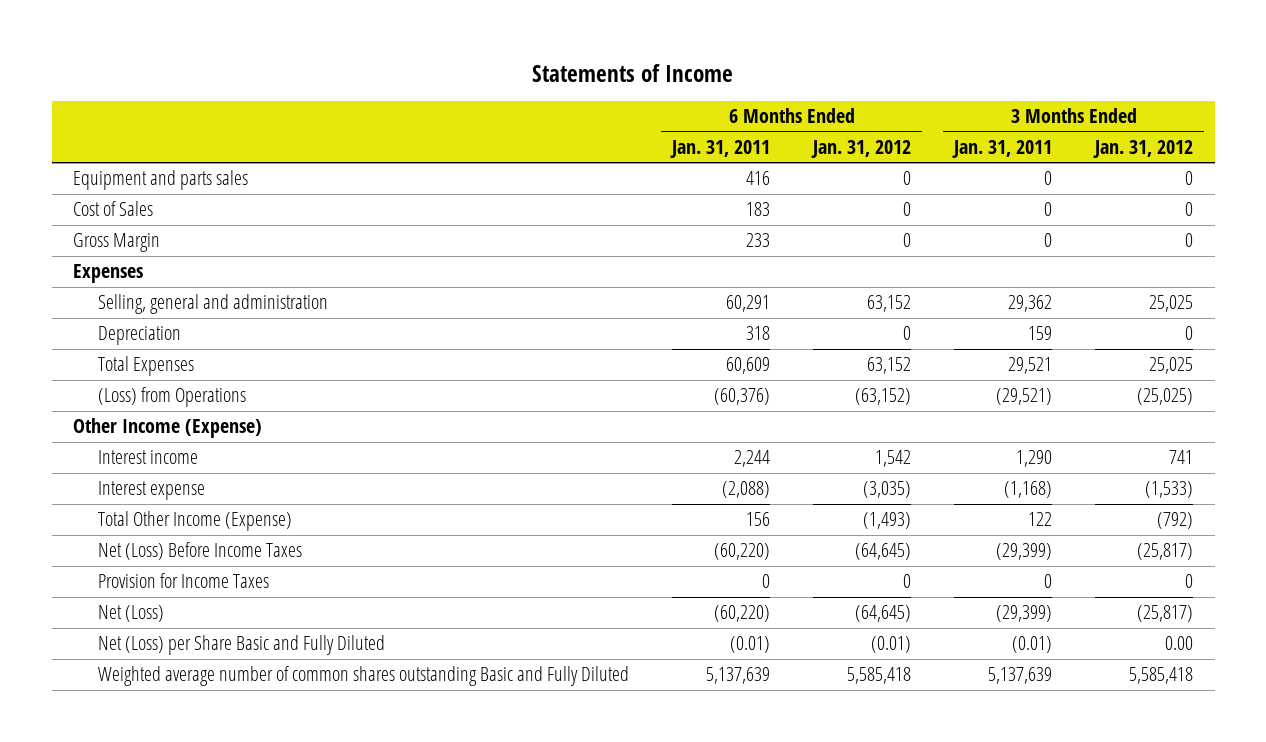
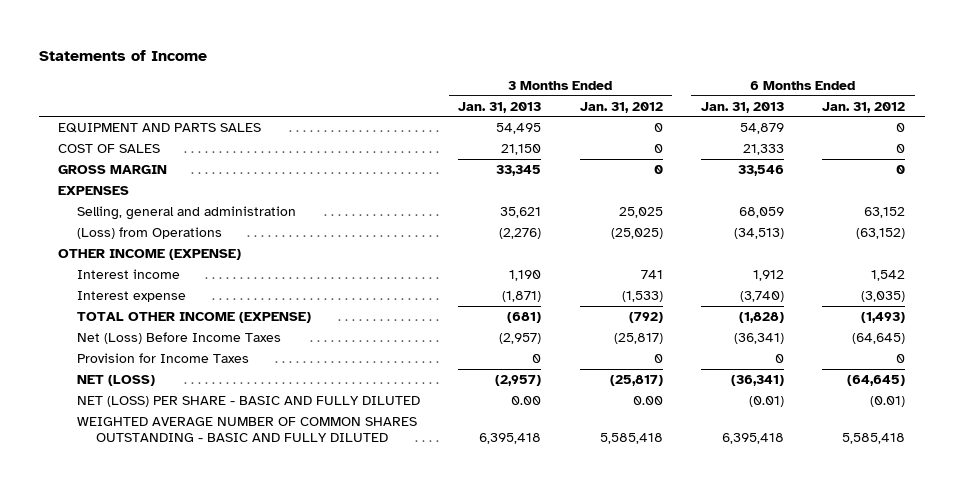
[670,140,771,159] Jan. 31, 2011 -> none
[952,140,1053,159] Jan. 31, 2011 -> none
none -> [458,101,542,113] Jan. 31, 2013
none -> [701,101,785,113] Jan. 31, 2013
[73,170,249,191] Equipment and parts sales -> [58,123,262,134] EQUIPMENT AND PARTS SALES
[73,201,154,217] Cost of Sales -> [58,144,161,154] COST OF SALES
[73,233,161,253] Gross Margin -> [58,165,168,175] GROSS MARGIN
[73,264,144,284] Expenses -> [58,186,130,196] EXPENSES
[98,326,182,346] Depreciation -> none
[98,356,195,377] Total Expenses -> none
[73,418,263,439] Other Income (Expense) -> [58,249,242,261] OTHER INCOME (EXPENSE)
[98,511,293,532] Total Other Income (Expense) -> [76,312,311,324] TOTAL OTHER INCOME (EXPENSE)
[98,605,165,623] Net (Loss) -> [76,375,155,387] NET (LOSS)
[98,635,386,656] Net (Loss) per Share Basic and Fully Diluted -> [76,396,420,408] NET (LOSS) PER SHARE - BASIC AND FULLY DILUTED
[98,666,630,687] Weighted average number of common shares outstanding Basic and Fully Diluted -> [76,417,417,443] WEIGHTED AVERAGE NUMBER OF COMMON SHARES OUTSTANDING - BASIC AND FULLY DILUTED

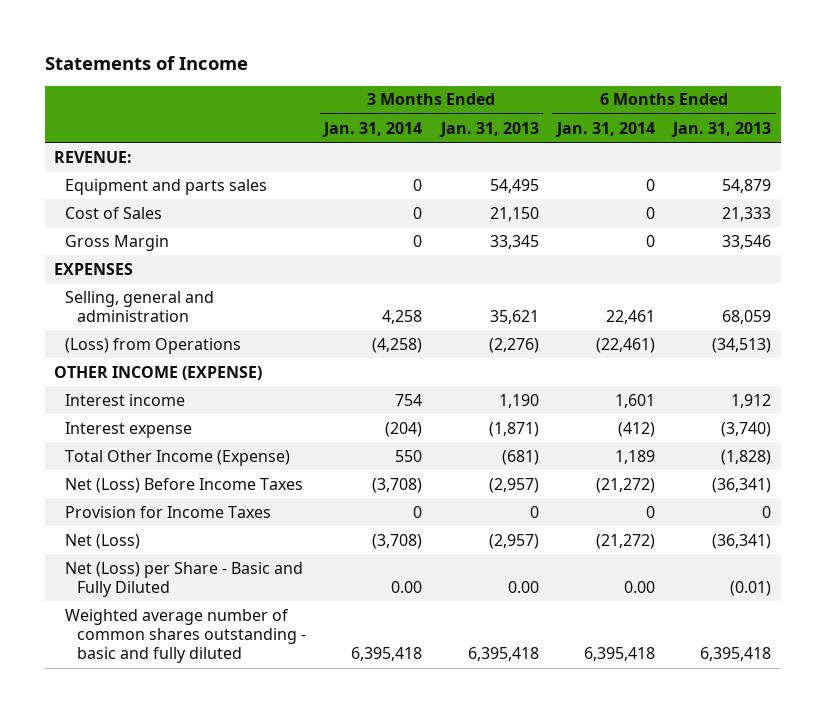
[579,101,663,113] Jan. 31, 2012 -> none
[822,101,906,113] Jan. 31, 2012 -> none
none -> [322,121,423,137] Jan. 31, 2014
none -> [554,121,655,137] Jan. 31, 2014
none -> [53,150,132,163] REVENUE:
[58,123,262,134] EQUIPMENT AND PARTS SALES -> [65,178,268,195] Equipment and parts sales
[58,144,161,154] COST OF SALES -> [65,206,163,219] Cost of Sales
[58,165,168,175] GROSS MARGIN -> [65,234,170,251] Gross Margin
[76,312,311,324] TOTAL OTHER INCOME (EXPENSE) -> [65,449,291,466] Total Other Income (Expense)
[76,375,155,387] NET (LOSS) -> [65,533,141,549] Net (Loss)
[76,396,420,408] NET (LOSS) PER SHARE - BASIC AND FULLY DILUTED -> [65,561,304,598] Net (Loss) per Share - Basic and Fully Diluted
[76,417,417,443] WEIGHTED AVERAGE NUMBER OF COMMON SHARES OUTSTANDING - BASIC AND FULLY DILUTED -> [65,608,306,664] Weighted average number of common shares outstanding - basic and fully diluted

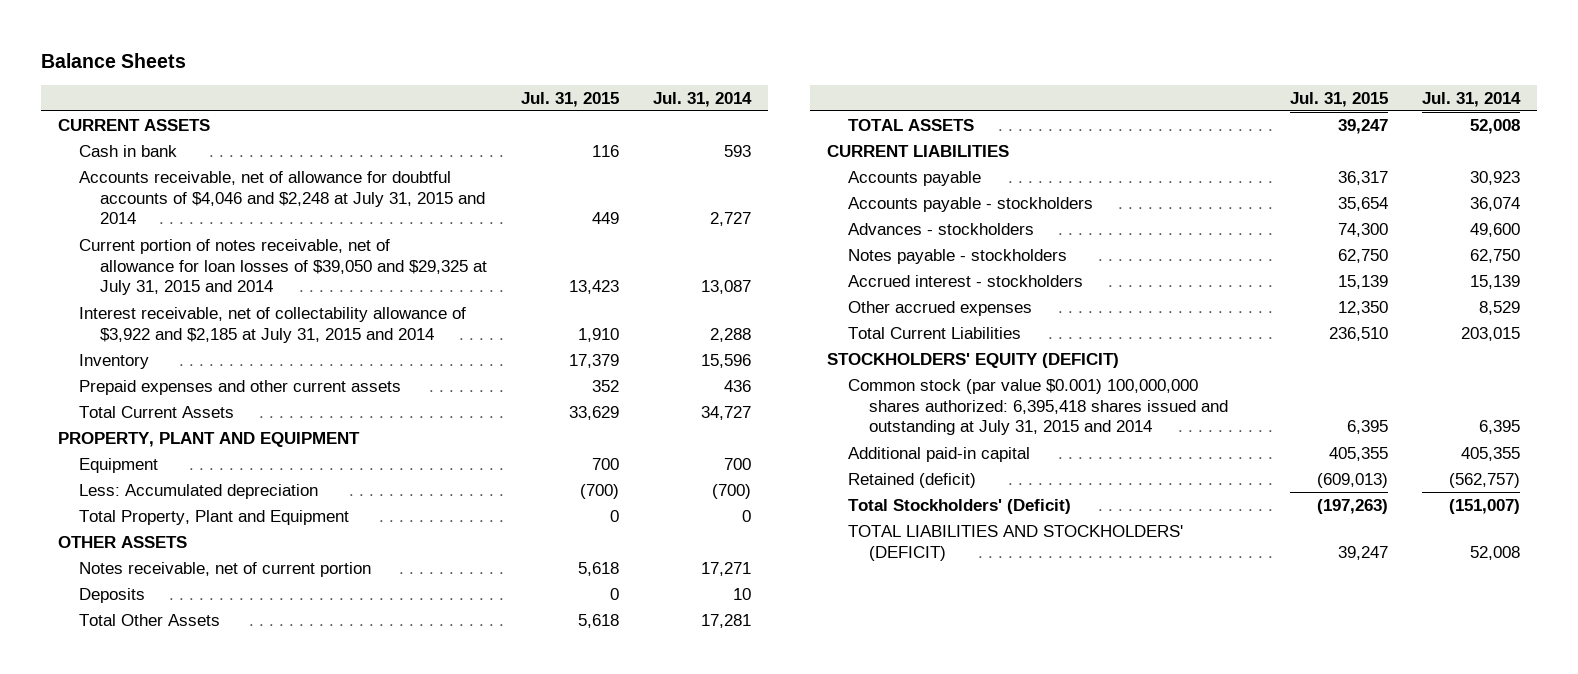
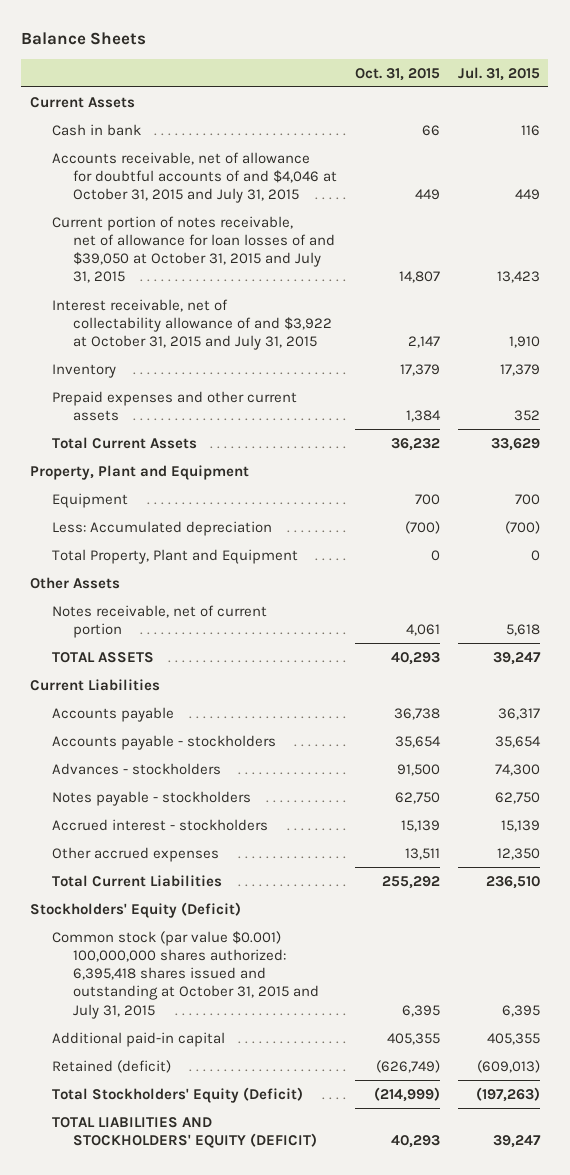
[653,91,753,107] Jul. 31, 2014 -> none
none -> [355,67,441,81] Oct. 31, 2015
[58,119,211,132] CURRENT ASSETS -> [29,96,135,108] Current Assets
[79,171,486,225] Accounts receivable, net of allowance for doubtful accounts of $4,046 and $2,248 at July 31, 2015 and 2014 -> [51,151,338,204] Accounts receivable, net of allowance for doubtful accounts of and $4,046 at October 31, 2015 and July 31, 2015
[79,239,488,296] Current portion of notes receivable, net of allowance for loan losses of $39,050 and $29,325 at July 31, 2015 and 2014 -> [51,215,336,284] Current portion of notes receivable, net of allowance for loan losses of and $39,050 at October 31, 2015 and July 31, 2015
[79,307,467,343] Interest receivable, net of collectability allowance of $3,922 and $2,185 at July 31, 2015 and 2014 -> [51,298,333,351] Interest receivable, net of collectability allowance of and $3,922 at October 31, 2015 and July 31, 2015
[58,432,361,448] PROPERTY, PLANT AND EQUIPMENT -> [29,464,249,480] Property, Plant and Equipment
[58,536,188,549] OTHER ASSETS -> [29,576,120,589] Other Assets
[79,588,146,604] Deposits -> none
[79,614,221,627] Total Other Assets -> none
[827,145,1010,158] CURRENT LIABILITIES -> [29,678,160,691] Current Liabilities
[827,353,1120,369] STOCKHOLDERS' EQUITY (DEFICIT) -> [29,901,241,918] Stockholders' Equity (Deficit)
[848,379,1229,436] Common stock (par value $0.001) 100,000,000 shares authorized: 6,395,418 shares issued and outstanding at July 31, 2015 and 2014 -> [51,930,320,1019] Common stock (par value $0.001) 100,000,000 shares authorized: 6,395,418 shares issued and outstanding at October 31, 2015 and July 31, 2015
[848,499,1072,515] Total Stockholders' (Deficit) -> [51,1086,303,1103] Total Stockholders' Equity (Deficit)
[848,525,1184,561] TOTAL LIABILITIES AND STOCKHOLDERS' (DEFICIT) -> [51,1116,318,1148] TOTAL LIABILITIES AND STOCKHOLDERS' EQUITY (DEFICIT)

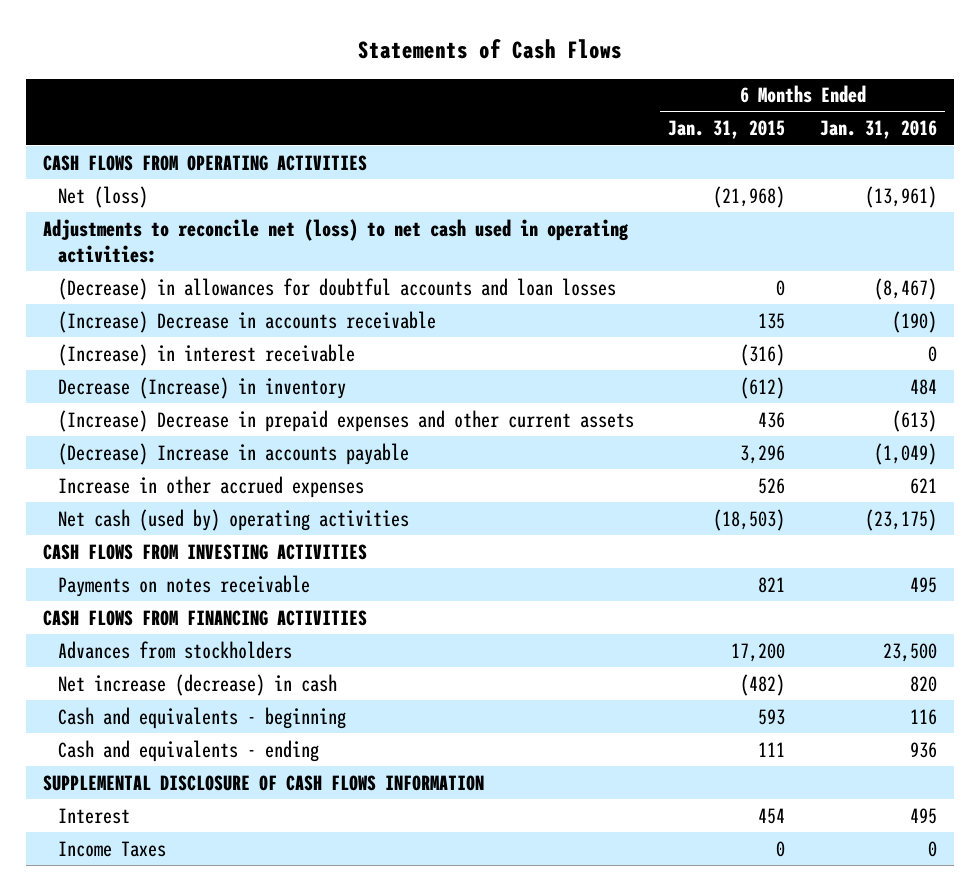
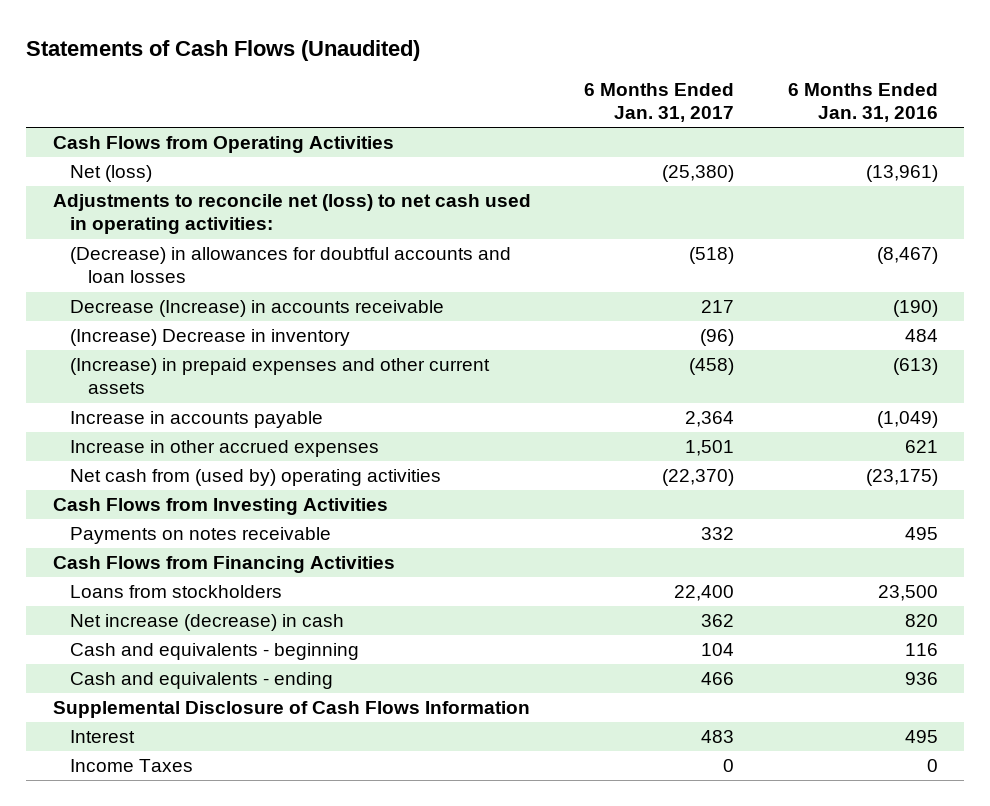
[358,38,623,59] Statements of Cash Flows -> [25,39,420,61] Statements of Cash Flows (Unaudited)
[668,120,786,140] Jan. 31, 2015 -> none
none -> [584,82,735,123] 6 Months Ended Jan. 31, 2017
[43,154,368,171] CASH FLOWS FROM OPERATING ACTIVITIES -> [52,136,394,154] Cash Flows from Operating Activities
[57,343,355,366] (Increase) in interest receivable -> none
[57,310,436,333] (Increase) Decrease in accounts receivable -> [70,300,445,318] Decrease (Increase) in accounts receivable
[57,376,346,399] Decrease (Increase) in inventory -> [70,329,351,347] (Increase) Decrease in inventory
[57,409,634,432] (Increase) Decrease in prepaid expenses and other current assets -> [70,358,491,395] (Increase) in prepaid expenses and other current assets
[57,442,409,465] (Decrease) Increase in accounts payable -> [70,411,324,429] Increase in accounts payable
[57,508,409,531] Net cash (used by) operating activities -> [70,469,442,487] Net cash from (used by) operating activities
[43,543,368,560] CASH FLOWS FROM INVESTING ACTIVITIES -> [52,498,388,516] Cash Flows from Investing Activities
[43,609,368,626] CASH FLOWS FROM FINANCING ACTIVITIES -> [52,556,395,574] Cash Flows from Financing Activities
[57,640,292,659] Advances from stockholders -> [70,585,283,599] Loans from stockholders
[43,774,485,791] SUPPLEMENTAL DISCLOSURE OF CASH FLOWS INFORMATION -> [52,701,530,719] Supplemental Disclosure of Cash Flows Information

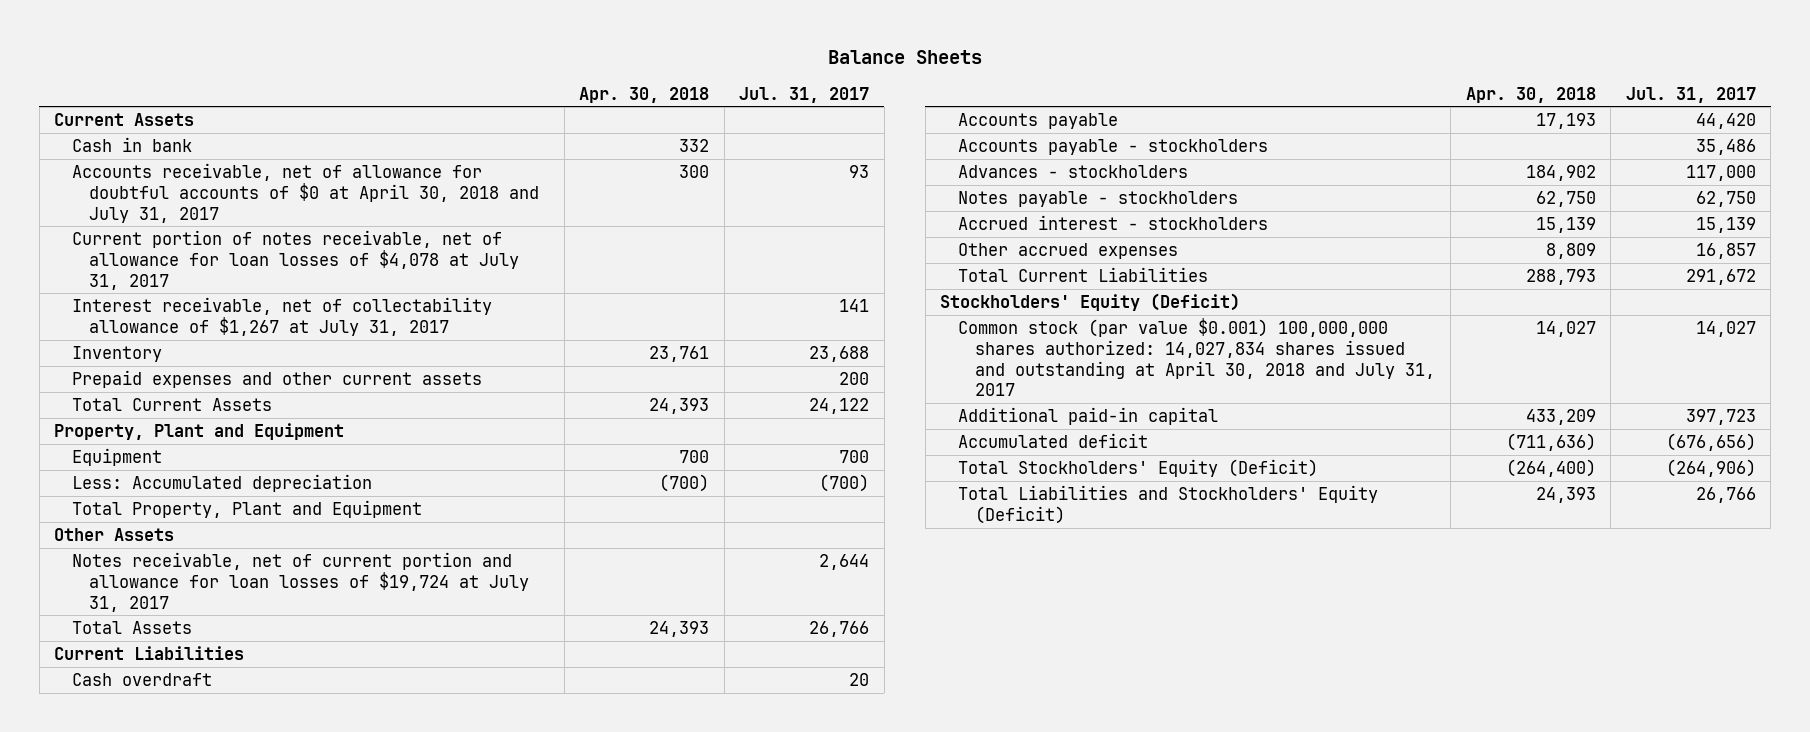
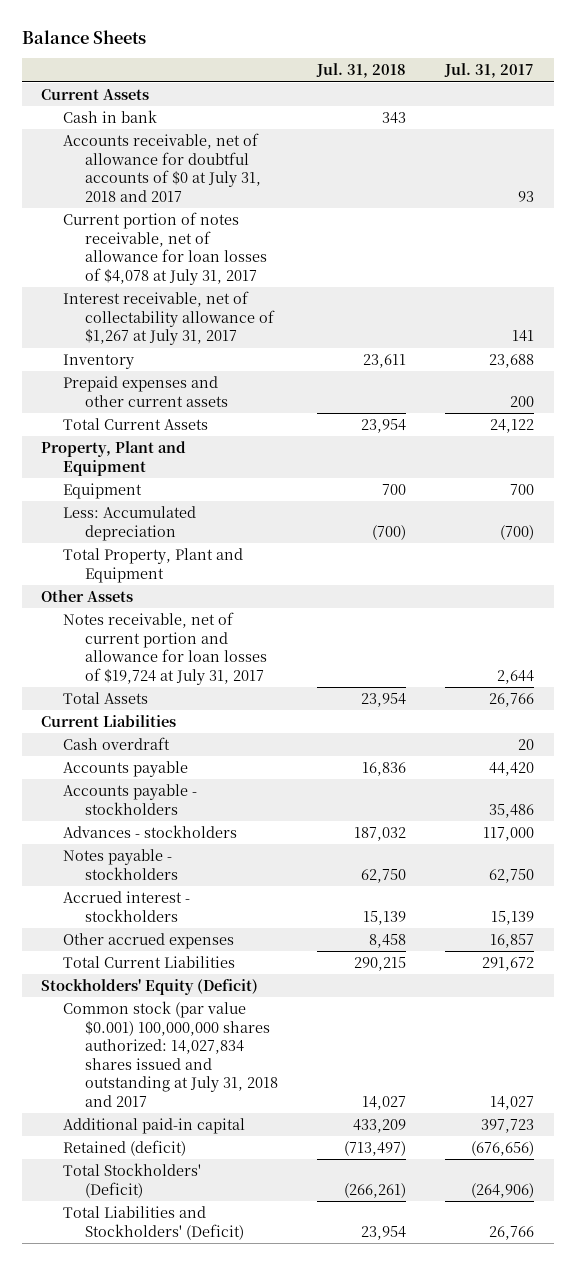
[579,86,710,103] Apr. 30, 2018 -> none
none -> [316,63,407,79] Jul. 31, 2018
[71,162,540,223] Accounts receivable, net of allowance for doubtful accounts of $0 at April 30, 2018 and July 31, 2017 -> [63,132,261,202] Accounts receivable, net of allowance for doubtful accounts of $0 at July 31, 2018 and 2017
[957,317,1436,397] Common stock (par value $0.001) 100,000,000 shares authorized: 14,027,834 shares issued and outstanding at April 30, 2018 and July 31, 2017 -> [63,1000,278,1108] Common stock (par value $0.001) 100,000,000 shares authorized: 14,027,834 shares issued and outstanding at July 31, 2018 and 2017
[957,432,1148,448] Accumulated deficit -> [63,1139,187,1156] Retained (deficit)
[957,458,1318,477] Total Stockholders' Equity (Deficit) -> [63,1162,202,1198] Total Stockholders' (Deficit)
[957,484,1378,524] Total Liabilities and Stockholders' Equity (Deficit) -> [63,1205,244,1240] Total Liabilities and Stockholders' (Deficit)

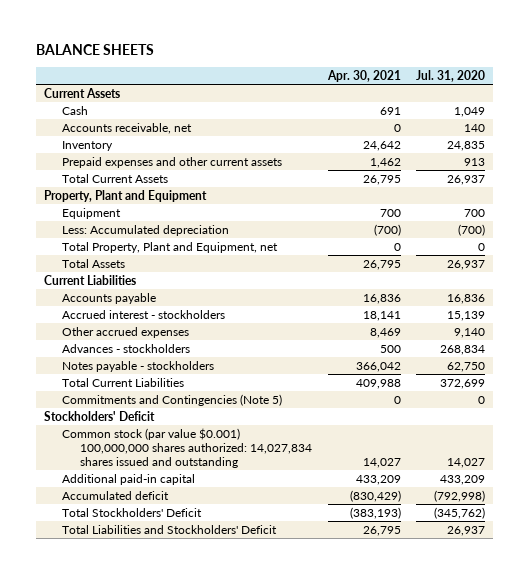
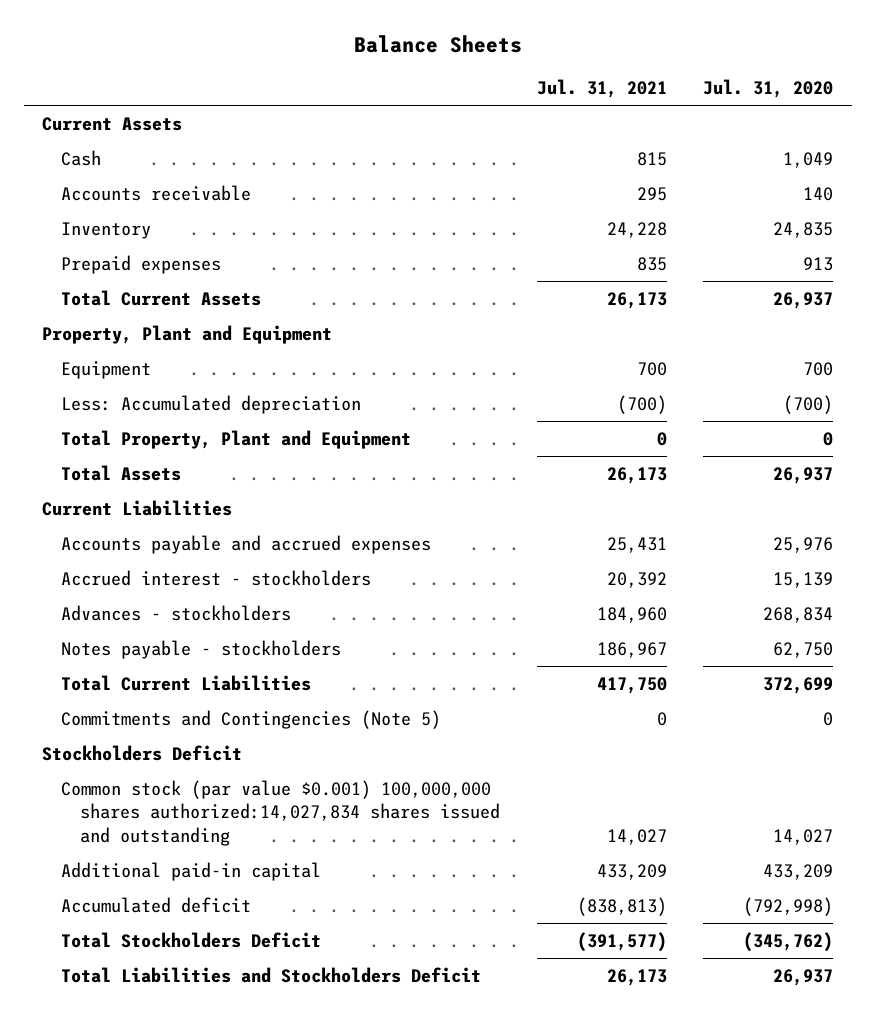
[36,43,155,55] BALANCE SHEETS -> [353,35,522,54] Balance Sheets
[326,69,401,82] Apr. 30, 2021 -> none
none -> [536,79,667,99] Jul. 31, 2021
[62,122,193,134] Accounts receivable, net -> [61,184,252,201] Accounts receivable
[62,156,283,168] Prepaid expenses and other current assets -> [61,254,222,274] Prepaid expenses
[62,241,279,253] Total Property, Plant and Equipment, net -> [61,429,412,449] Total Property, Plant and Equipment
[62,292,157,304] Accounts payable -> none
none -> [61,534,432,554] Accounts payable and accrued expenses
[62,326,190,338] Other accrued expenses -> none
[44,410,156,421] Stockholders' Deficit -> [42,744,243,761] Stockholders Deficit
[62,427,313,469] Common stock (par value $0.001) 100,000,000 shares authorized: 14,027,834 shares issued and outstanding -> [61,779,501,846] Common stock (par value $0.001) 100,000,000 shares authorized:14,027,834 shares issued and outstanding
[62,507,203,517] Total Stockholders' Deficit -> [61,931,322,948] Total Stockholders Deficit
[62,524,278,534] Total Liabilities and Stockholders' Deficit -> [61,966,482,983] Total Liabilities and Stockholders Deficit

